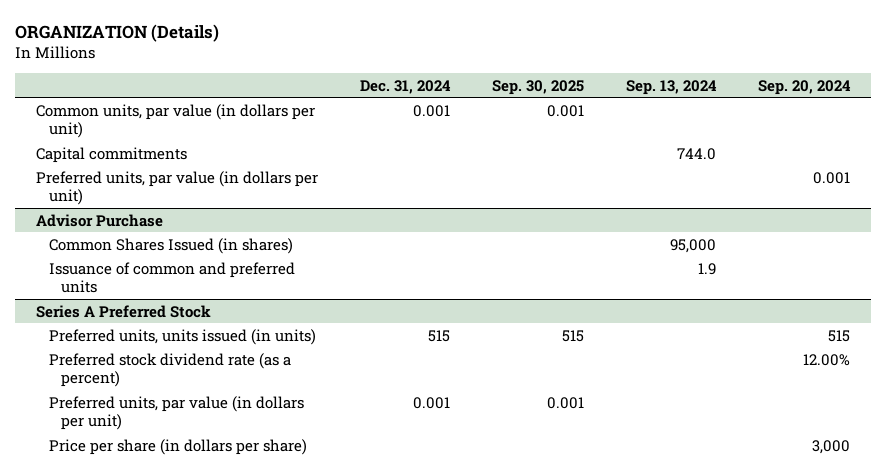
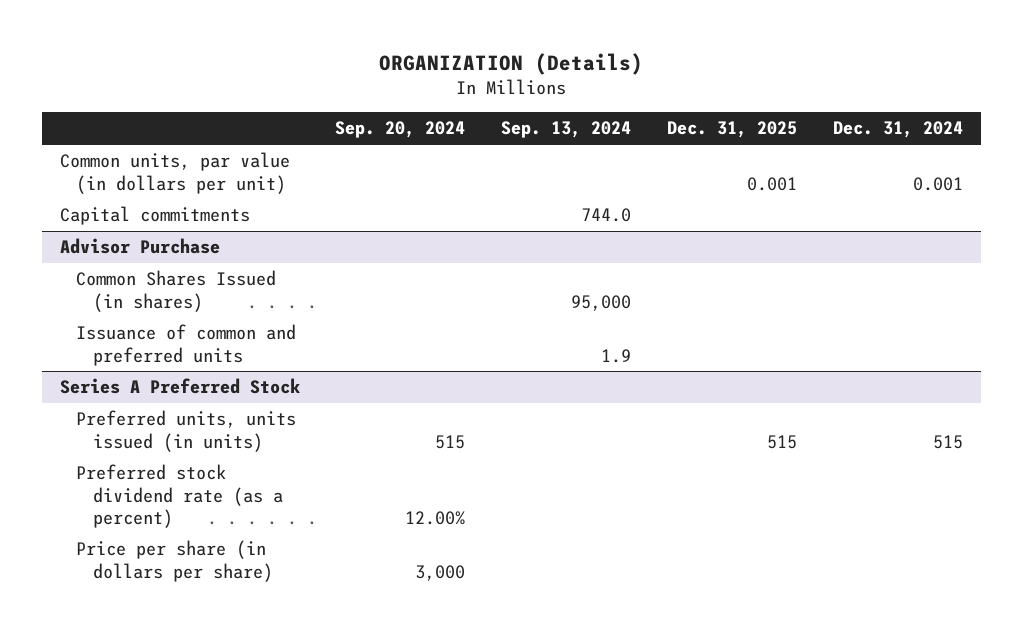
[492,79,585,95] Sep. 30, 2025 -> none
none -> [666,121,797,139] Dec. 31, 2025
[35,170,318,206] Preferred units, par value (in dollars per unit) -> none
[48,395,304,431] Preferred units, par value (in dollars per unit) -> none

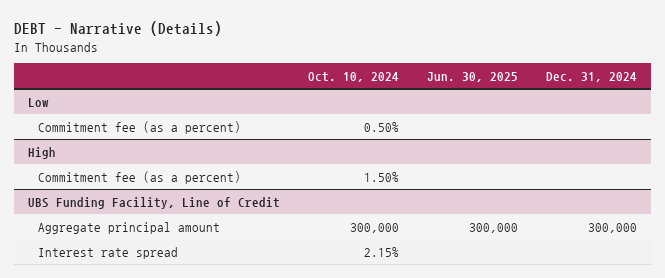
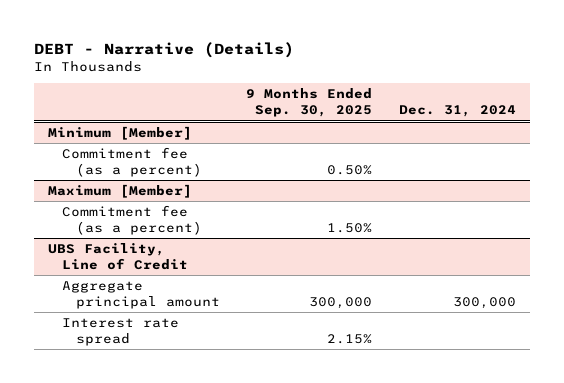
[307,71,399,82] Oct. 10, 2024 -> none
[426,71,518,82] Jun. 30, 2025 -> none
none -> [246,88,373,118] 9 Months Ended Sep. 30, 2025
[27,97,49,107] Low -> [47,126,192,141] Minimum [Member]
[27,146,56,159] High -> [47,184,192,199] Maximum [Member]
[27,196,280,209] UBS Funding Facility, Line of Credit -> [47,243,188,271] UBS Facility, Line of Credit

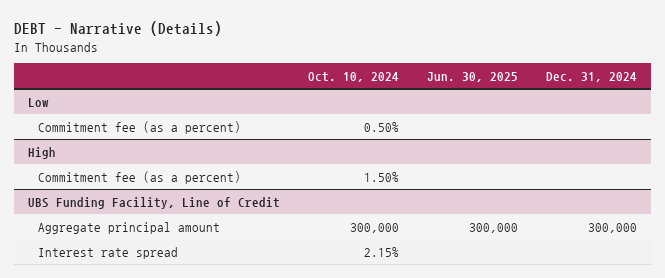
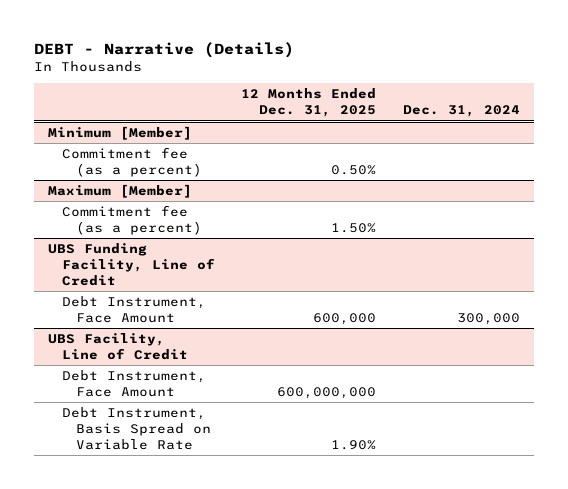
[307,71,399,82] Oct. 10, 2024 -> none
[426,71,518,82] Jun. 30, 2025 -> none
none -> [241,88,377,118] 12 Months Ended Dec. 31, 2025
[27,97,49,107] Low -> [47,126,192,141] Minimum [Member]
[27,146,56,159] High -> [47,184,192,199] Maximum [Member]
[37,246,178,259] Interest rate spread -> none
[37,221,220,234] Aggregate principal amount -> [61,296,206,324] Debt Instrument, Face Amount
none -> [47,333,188,361] UBS Facility, Line of Credit
none -> [61,370,206,398] Debt Instrument, Face Amount
none -> [61,407,211,451] Debt Instrument, Basis Spread on Variable Rate

